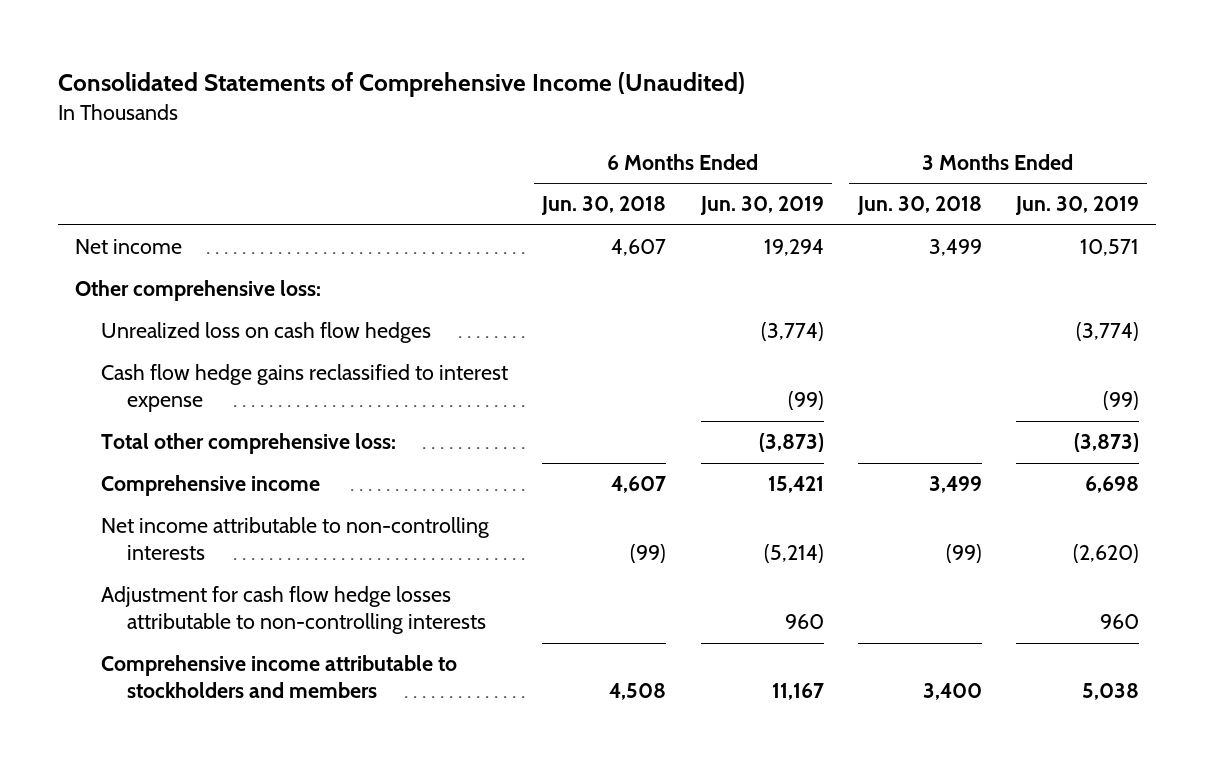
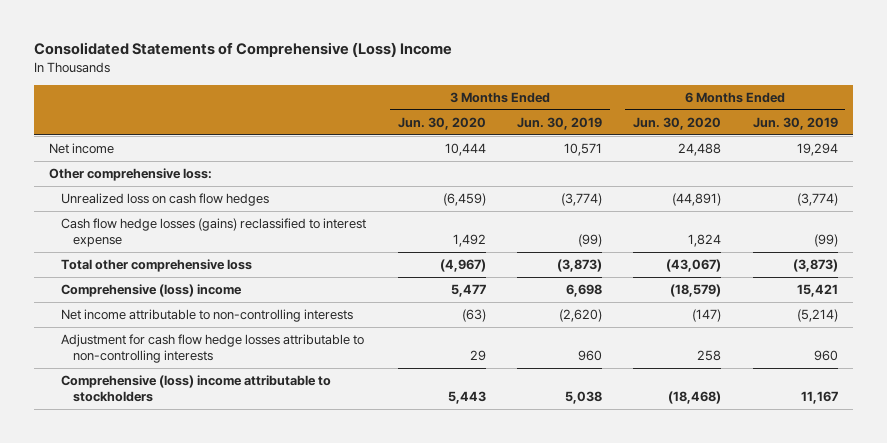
[57,72,745,98] Consolidated Statements of Comprehensive Income (Unaudited) -> [33,41,452,57] Consolidated Statements of Comprehensive (Loss) Income
[541,196,667,216] Jun. 30, 2018 -> none
[856,196,982,216] Jun. 30, 2018 -> none
none -> [397,116,486,130] Jun. 30, 2020
none -> [633,116,722,130] Jun. 30, 2020
[101,364,509,413] Cash flow hedge gains reclassified to interest expense -> [61,218,367,247] Cash flow hedge losses (gains) reclassified to interest expense
[101,433,397,455] Total other comprehensive loss: -> [61,259,253,273] Total other comprehensive loss
[101,475,321,497] Comprehensive income -> [61,284,243,298] Comprehensive (loss) income
[101,655,458,699] Comprehensive income attributable to stockholders and members -> [61,375,332,402] Comprehensive (loss) income attributable to stockholders

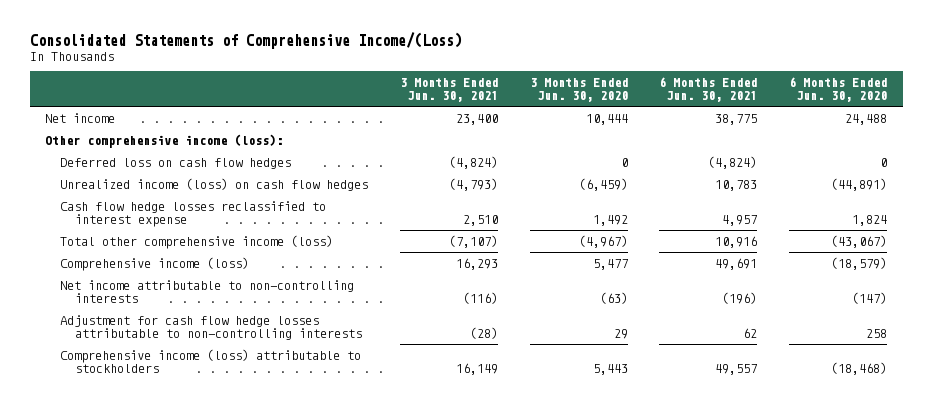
[33,41,452,57] Consolidated Statements of Comprehensive (Loss) Income -> [29,32,462,50] Consolidated Statements of Comprehensive Income/(Loss)
[516,116,602,130] Jun. 30, 2019 -> none
[752,116,838,130] Jun. 30, 2019 -> none
none -> [399,77,498,103] 3 Months Ended Jun. 30, 2021
none -> [659,76,758,103] 6 Months Ended Jun. 30, 2021
[49,168,213,182] Other comprehensive loss: -> [45,133,284,148] Other comprehensive income (loss):
none -> [59,157,291,169] Deferred loss on cash flow hedges
[61,193,270,207] Unrealized loss on cash flow hedges -> [59,177,368,191] Unrealized income (loss) on cash flow hedges
[61,218,367,247] Cash flow hedge losses (gains) reclassified to interest expense -> [59,200,326,228] Cash flow hedge losses reclassified to interest expense
[61,259,253,273] Total other comprehensive loss -> [59,234,333,249] Total other comprehensive income (loss)
[61,284,243,298] Comprehensive (loss) income -> [59,256,249,271] Comprehensive income (loss)
[61,375,332,402] Comprehensive (loss) income attributable to stockholders -> [59,348,361,374] Comprehensive income (loss) attributable to stockholders

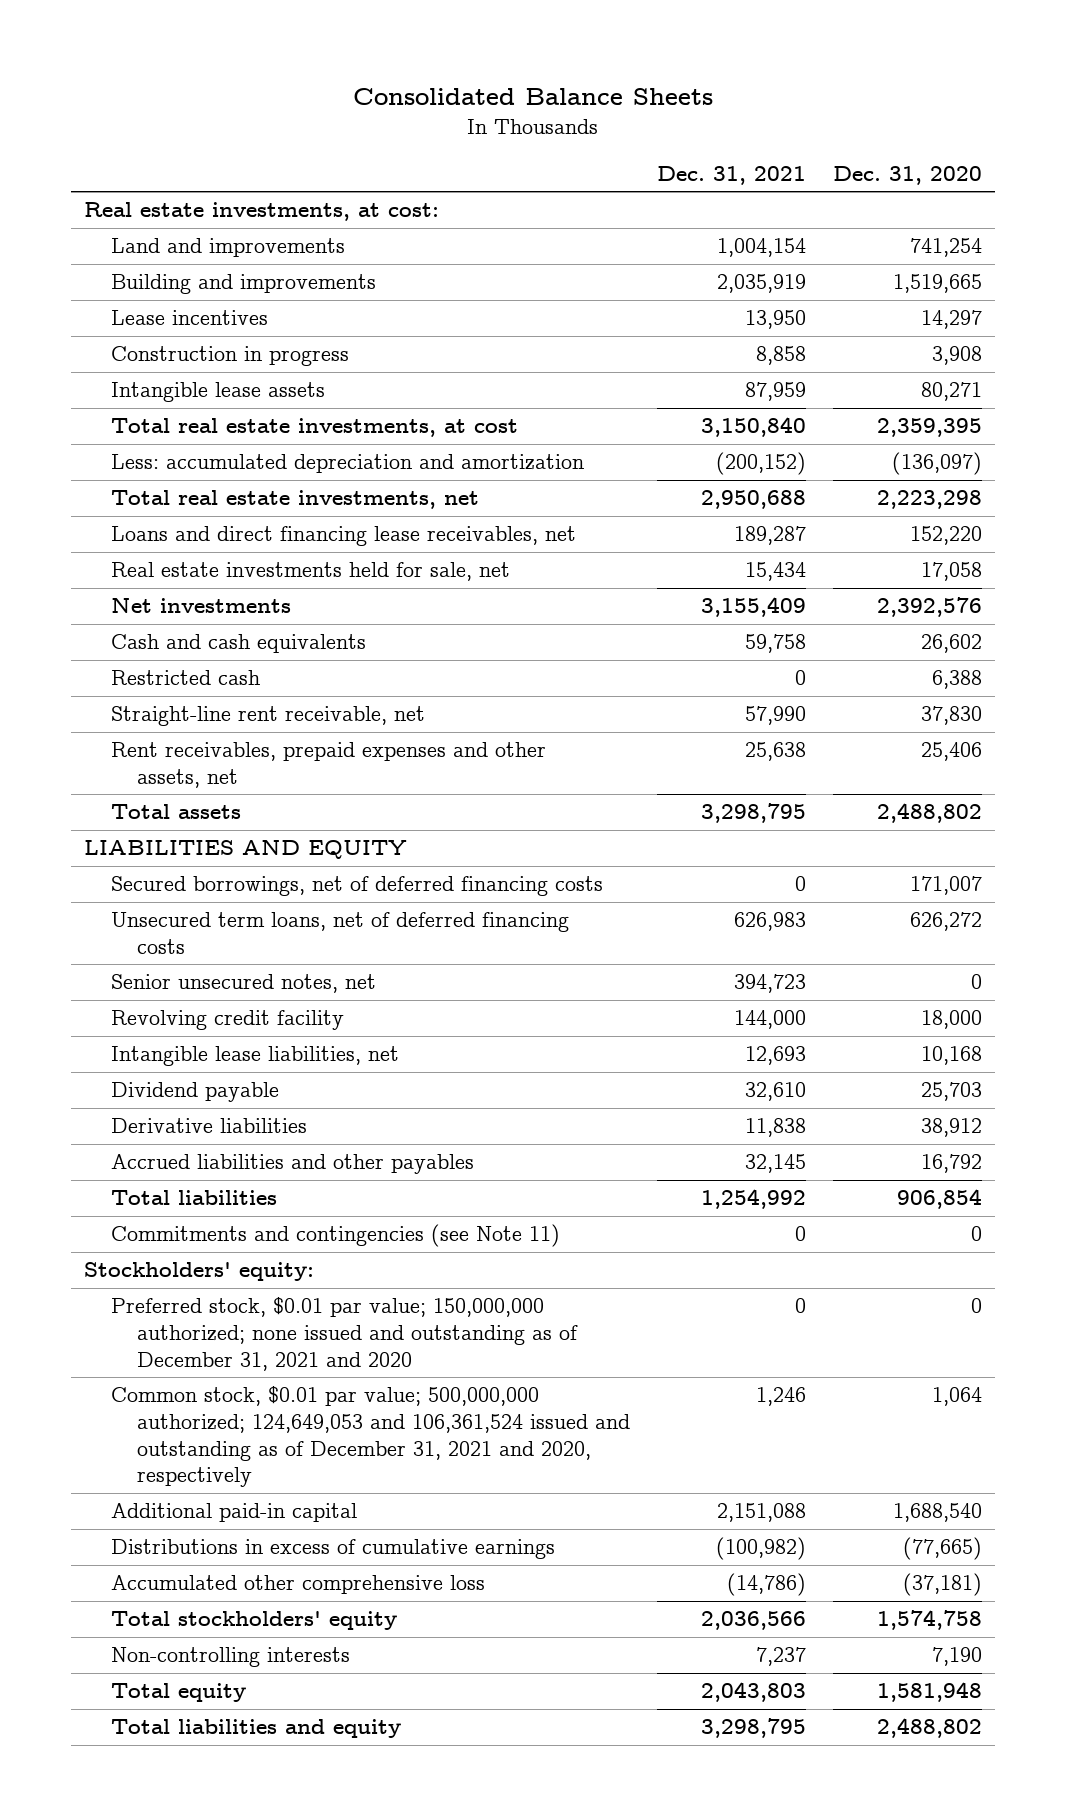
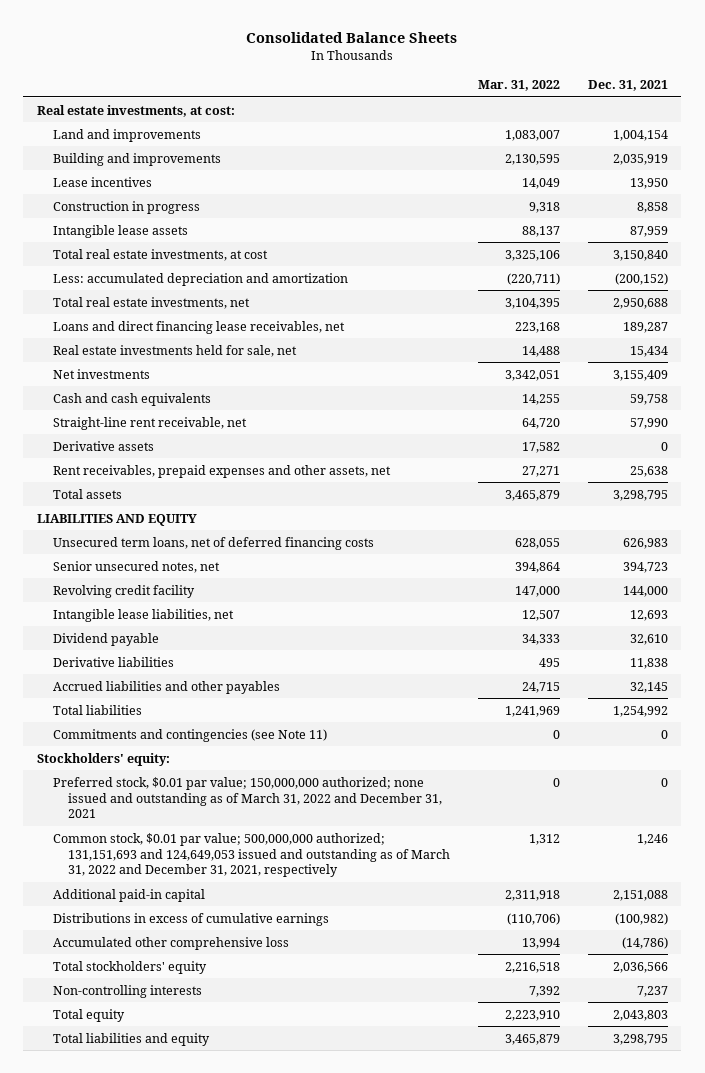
[832,165,982,185] Dec. 31, 2020 -> none
none -> [478,80,561,92] Mar. 31, 2022
[110,670,260,686] Restricted cash -> none
none -> [52,440,154,451] Derivative assets
[110,876,603,897] Secured borrowings, net of deferred financing costs -> none
[110,1297,579,1371] Preferred stock, $0.01 par value; 150,000,000 authorized; none issued and outstanding as of December 31, 2021 and 2020 -> [52,776,443,819] Preferred stock, $0.01 par value; 150,000,000 authorized; none issued and outstanding as of March 31, 2022 and December 31, 2021
[110,1386,631,1488] Common stock, $0.01 par value; 500,000,000 authorized; 124,649,053 and 106,361,524 issued and outstanding as of December 31, 2021 and 2020, respectively -> [52,832,451,878] Common stock, $0.01 par value; 500,000,000 authorized; 131,151,693 and 124,649,053 issued and outstanding as of March 31, 2022 and December 31, 2021, respectively

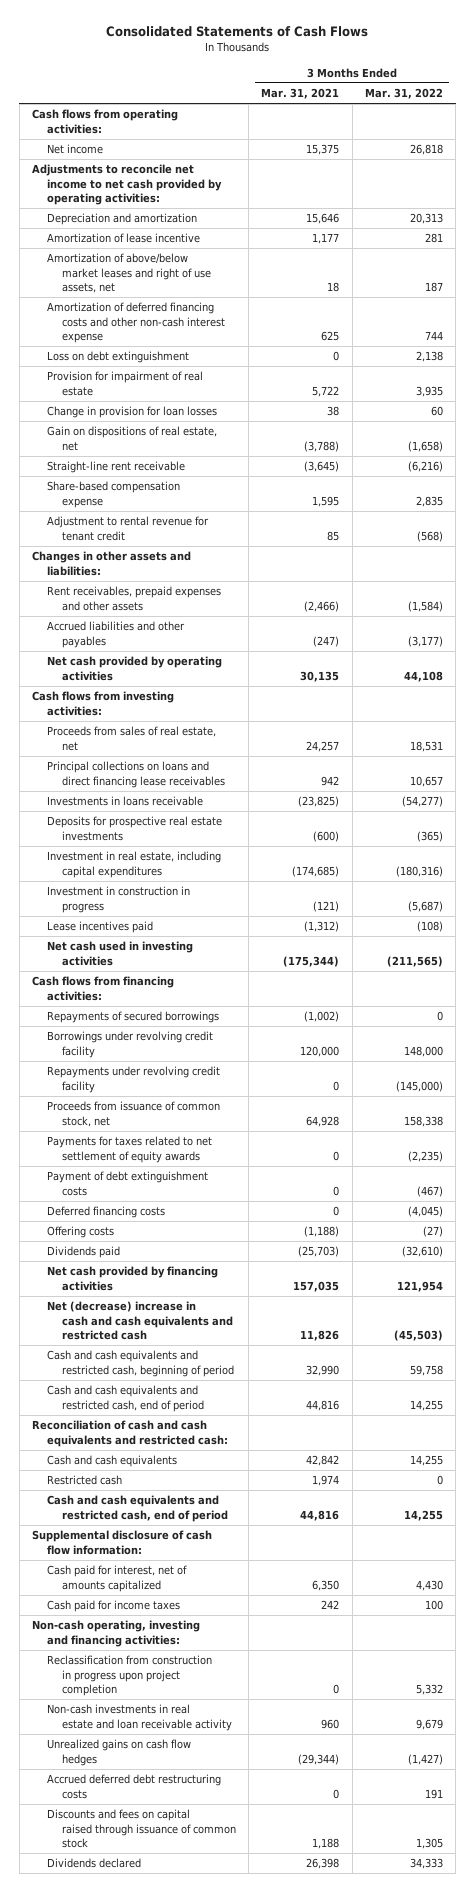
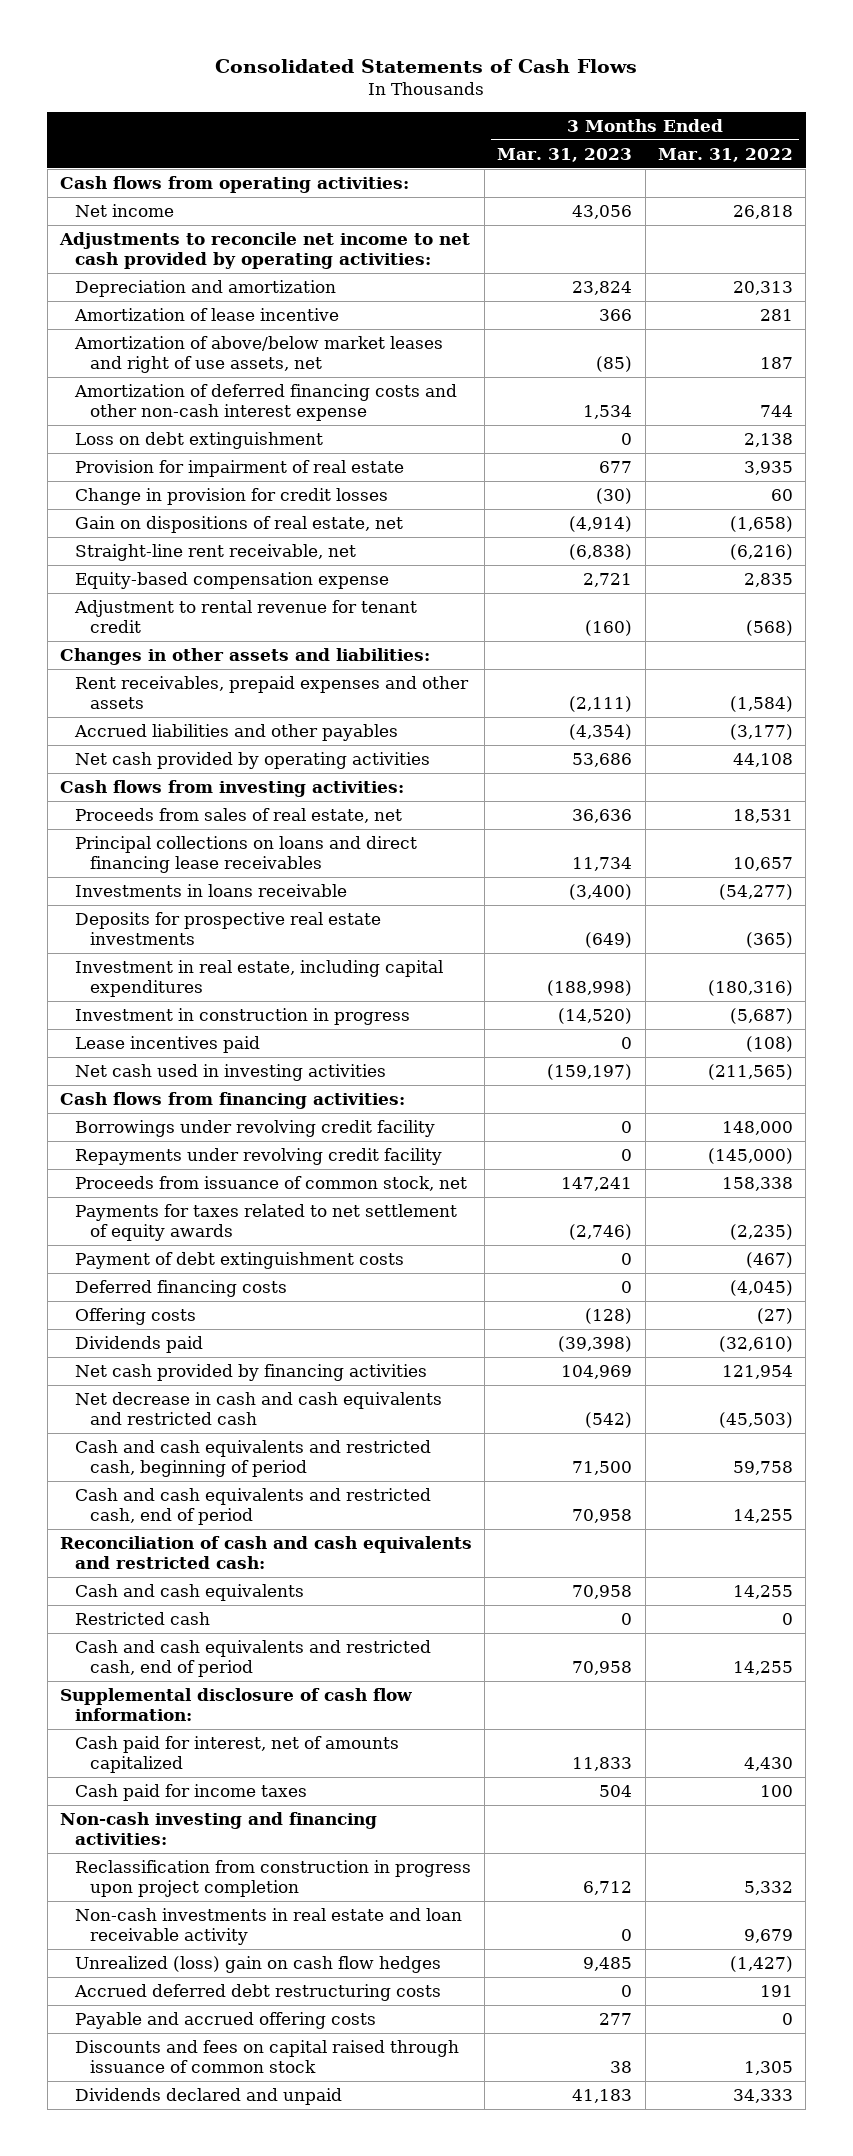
[261,88,340,100] Mar. 31, 2021 -> none
none -> [497,147,633,162] Mar. 31, 2023
[46,406,217,419] Change in provision for loan losses -> [74,487,388,505] Change in provision for credit losses
[46,461,185,474] Straight-line rent receivable -> [74,543,356,561] Straight-line rent receivable, net
[46,481,180,508] Share-based compensation expense -> [74,571,389,589] Equity-based compensation expense
[46,1011,219,1024] Repayments of secured borrowings -> none
[46,1301,233,1340] Net (decrease) increase in cash and cash equivalents and restricted cash -> [74,1391,442,1425] Net decrease in cash and cash equivalents and restricted cash
[31,1620,200,1647] Non-cash operating, investing and financing activities: -> [59,1811,377,1845] Non-cash investing and financing activities:
[46,1739,191,1766] Unrealized gains on cash flow hedges -> [74,1955,441,1973] Unrealized (loss) gain on cash flow hedges
none -> [74,2011,376,2029] Payable and accrued offering costs
[46,1858,141,1869] Dividends declared -> [74,2087,342,2105] Dividends declared and unpaid

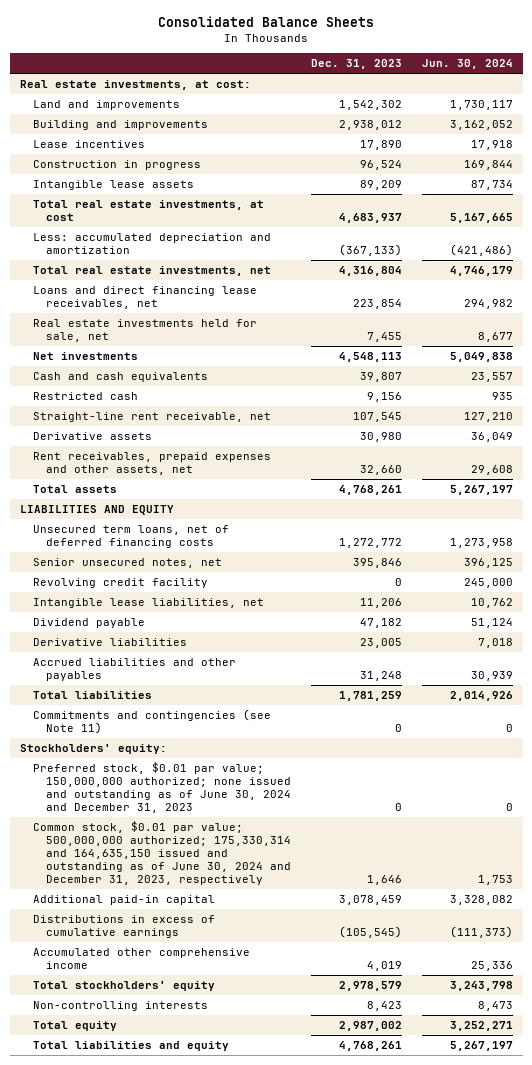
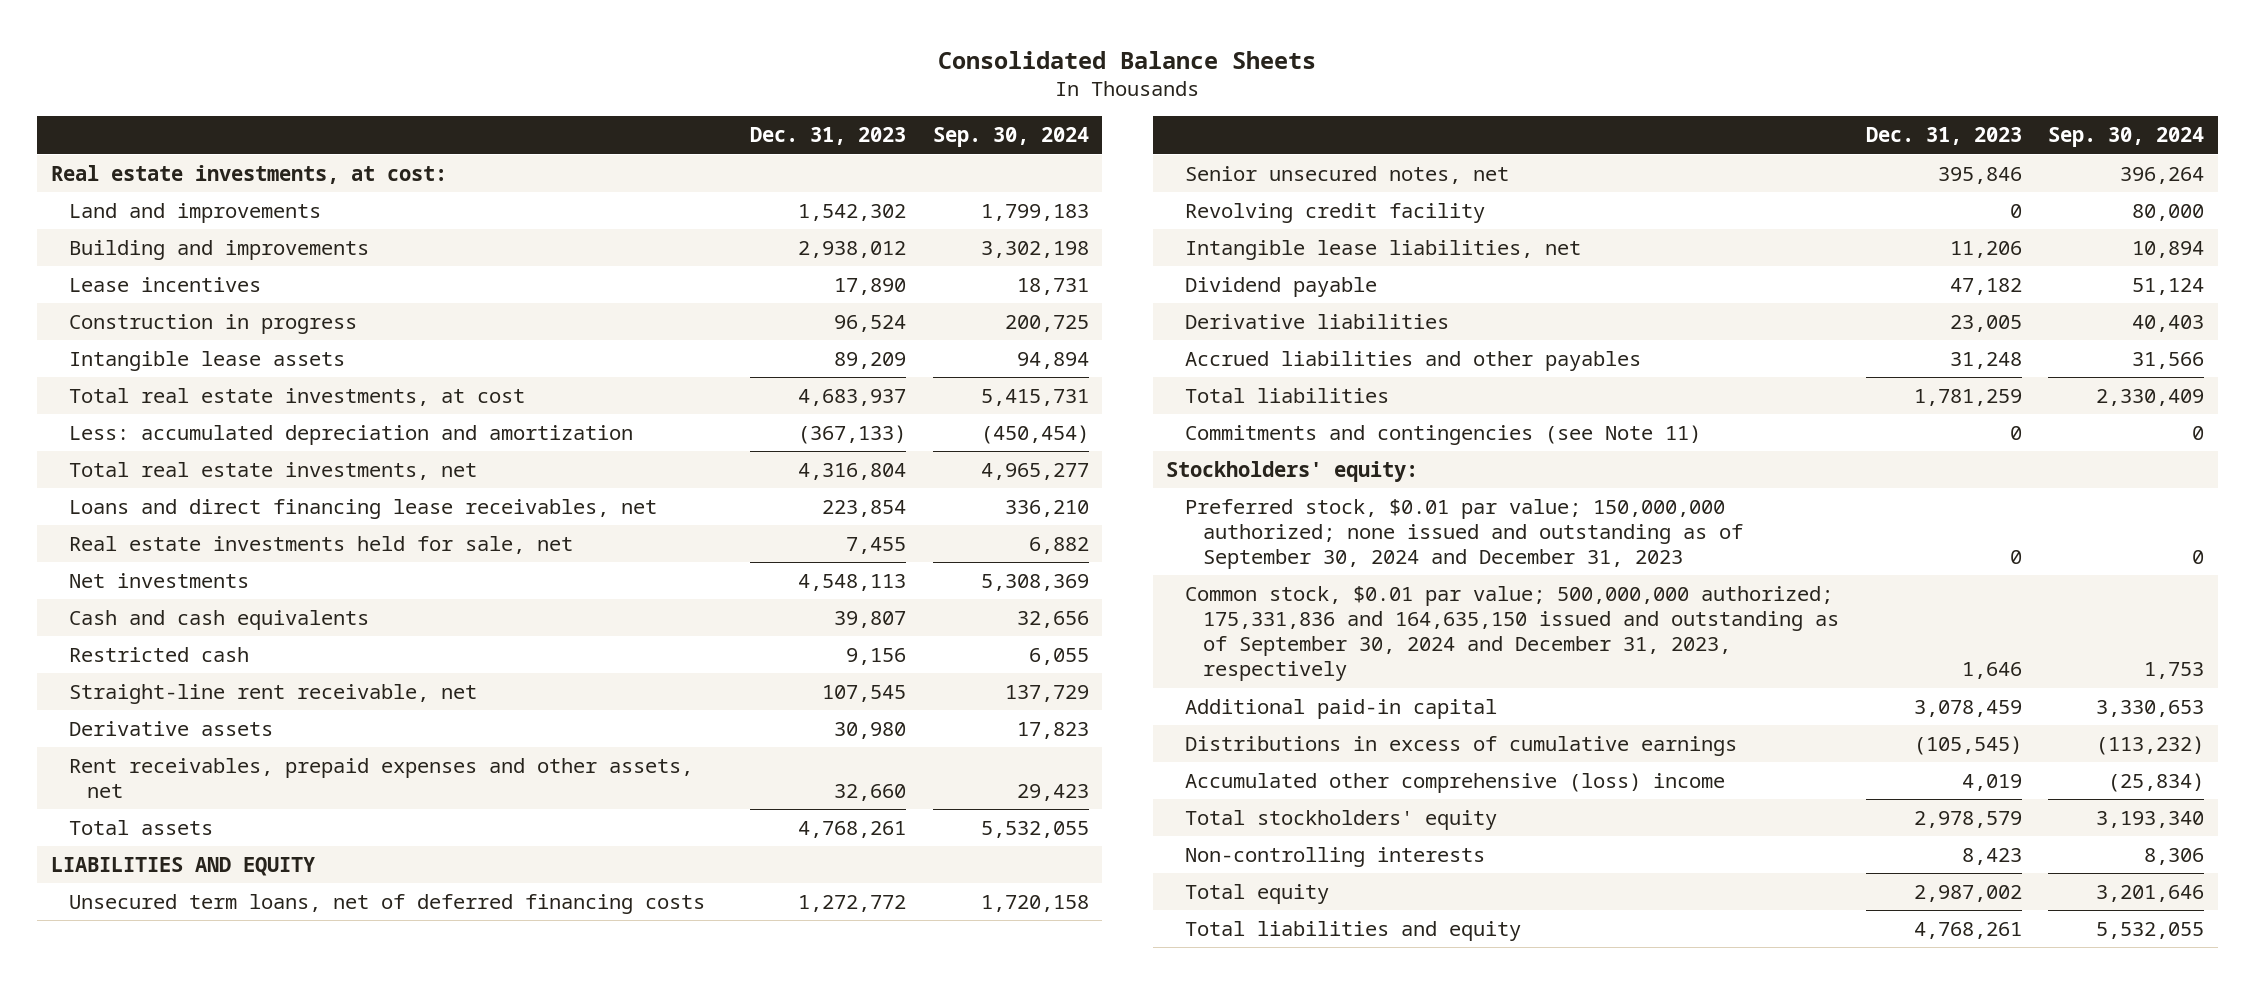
[421,58,513,69] Jun. 30, 2024 -> none
none -> [932,127,1089,148] Sep. 30, 2024
[32,762,291,814] Preferred stock, $0.01 par value; 150,000,000 authorized; none issued and outstanding as of June 30, 2024 and December 31, 2023 -> [1184,498,1743,570] Preferred stock, $0.01 par value; 150,000,000 authorized; none issued and outstanding as of September 30, 2024 and December 31, 2023
[32,821,291,886] Common stock, $0.01 par value; 500,000,000 authorized; 175,330,314 and 164,635,150 issued and outstanding as of June 30, 2024 and December 31, 2023, respectively -> [1184,585,1839,682] Common stock, $0.01 par value; 500,000,000 authorized; 175,331,836 and 164,635,150 issued and outstanding as of September 30, 2024 and December 31, 2023, respectively
[32,948,250,970] Accumulated other comprehensive income -> [1184,772,1725,793] Accumulated other comprehensive (loss) income

